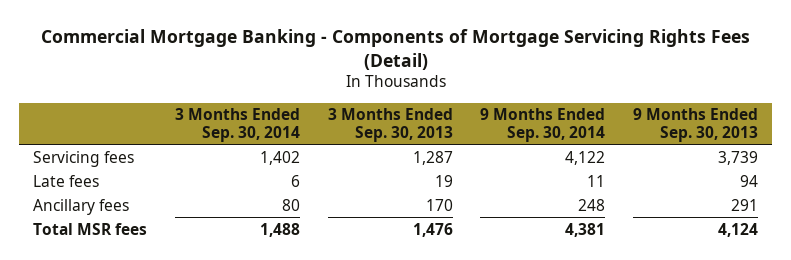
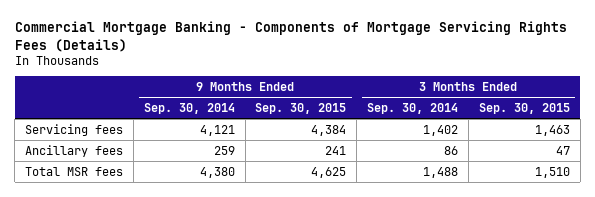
[40,29,750,70] Commercial Mortgage Banking - Components of Mortgage Servicing Rights Fees (Detail) -> [14,21,567,52] Commercial Mortgage Banking - Components of Mortgage Servicing Rights Fees (Details)
[327,108,453,142] 3 Months Ended Sep. 30, 2013 -> none
[633,108,759,142] 9 Months Ended Sep. 30, 2013 -> none
none -> [255,102,347,114] Sep. 30, 2015
none -> [478,102,570,114] Sep. 30, 2015
[33,174,100,187] Late fees -> none
[565,150,606,165] 4,122 -> [199,124,235,136] 4,121
[282,198,301,211] 80 -> [444,145,459,155] 86
[578,198,606,211] 248 -> [213,145,235,155] 259
[565,222,606,237] 4,381 -> [199,166,235,178] 4,380

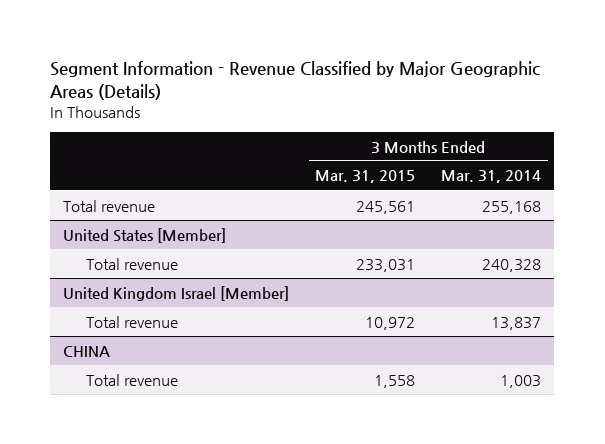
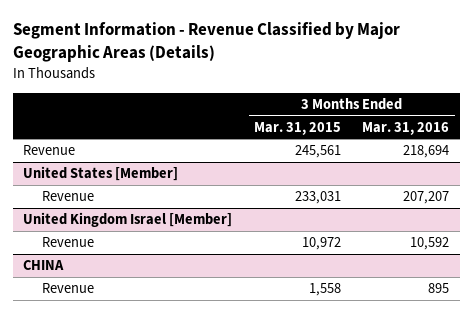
[441,170,542,184] Mar. 31, 2014 -> none
none -> [362,121,450,135] Mar. 31, 2016
[63,199,156,212] Total revenue -> [23,145,76,156] Revenue
[85,257,178,270] Total revenue -> [41,191,94,202] Revenue
[85,315,178,328] Total revenue -> [41,237,94,248] Revenue
[85,373,178,386] Total revenue -> [41,283,94,294] Revenue

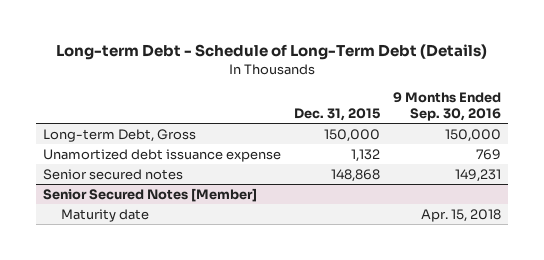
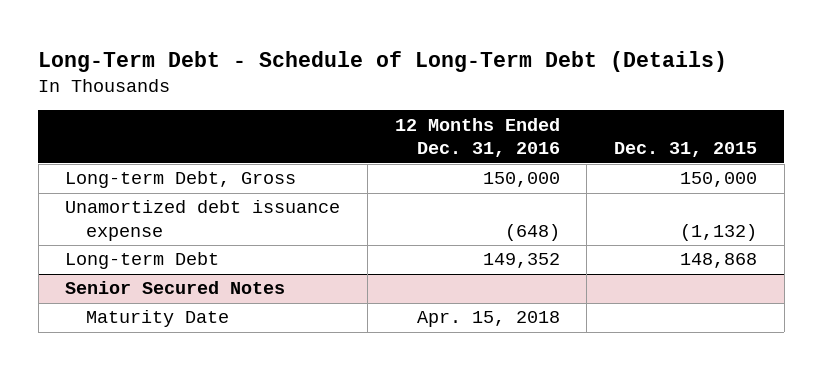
[55,44,487,61] Long-term Debt - Schedule of Long-Term Debt (Details) -> [38,50,728,72] Long-Term Debt - Schedule of Long-Term Debt (Details)
[392,92,501,122] 9 Months Ended Sep. 30, 2016 -> none
none -> [394,117,560,158] 12 Months Ended Dec. 31, 2016
[350,148,380,162] 1,132 -> [680,224,758,242] (1,132)
[42,168,183,180] Senior secured notes -> [65,252,220,270] Long-term Debt
[42,187,257,202] Senior Secured Notes [Member] -> [65,281,286,295] Senior Secured Notes
[60,208,149,222] Maturity date -> [86,310,230,328] Maturity Date

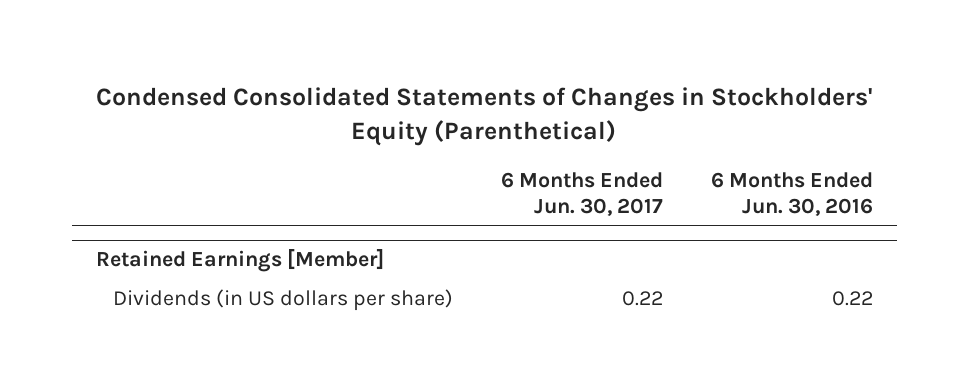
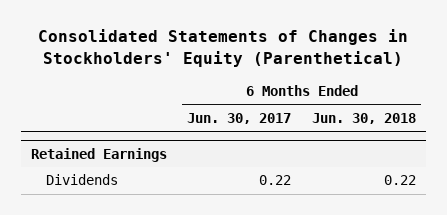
[96,87,873,146] Condensed Consolidated Statements of Changes in Stockholders' Equity (Parenthetical) -> [38,29,409,67] Consolidated Statements of Changes in Stockholders' Equity (Parenthetical)
[710,171,873,217] 6 Months Ended Jun. 30, 2016 -> none
none -> [311,112,416,124] Jun. 30, 2018
[95,249,384,273] Retained Earnings [Member] -> [30,147,167,162] Retained Earnings
[112,289,453,312] Dividends (in US dollars per share) -> [45,174,118,186] Dividends

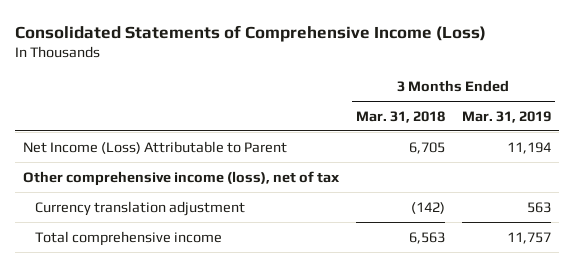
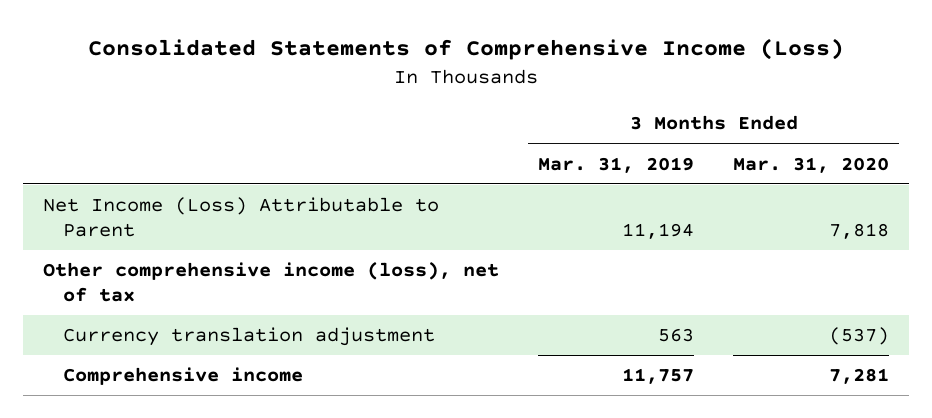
[356,110,446,123] Mar. 31, 2018 -> none
none -> [733,156,890,173] Mar. 31, 2020
[34,230,222,246] Total comprehensive income -> [63,367,304,386] Comprehensive income

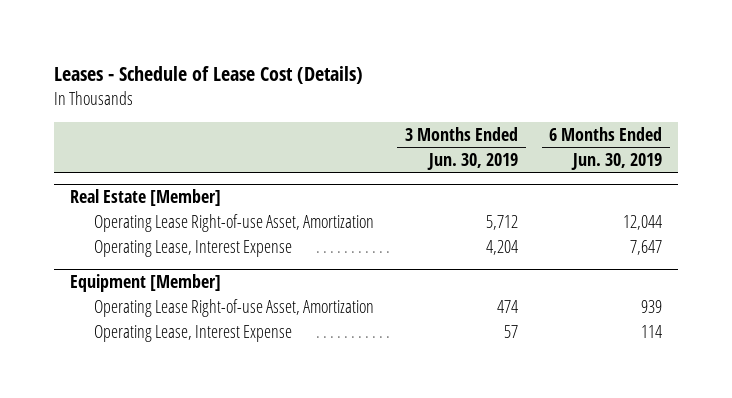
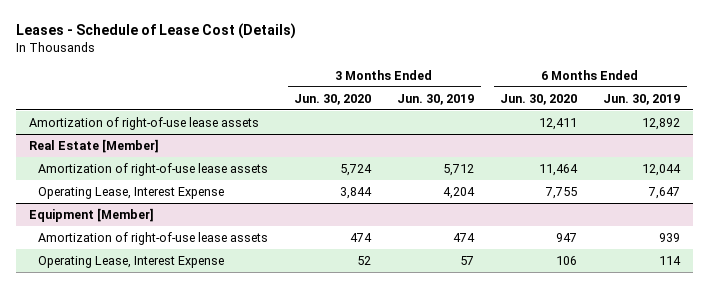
none -> [294,93,372,105] Jun. 30, 2020
none -> [500,93,578,105] Jun. 30, 2020
none -> [29,116,260,130] Amortization of right-of-use lease assets
[94,213,375,232] Operating Lease Right-of-use Asset, Amortization -> [38,162,269,176] Amortization of right-of-use lease assets
[94,298,375,317] Operating Lease Right-of-use Asset, Amortization -> [38,231,269,245] Amortization of right-of-use lease assets

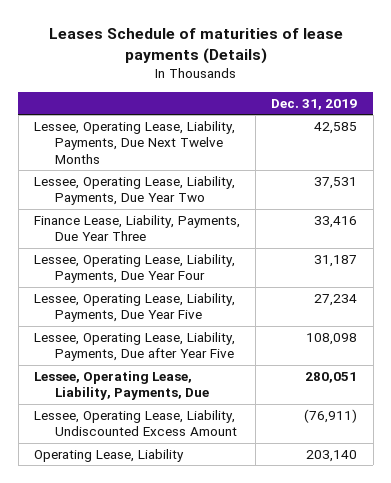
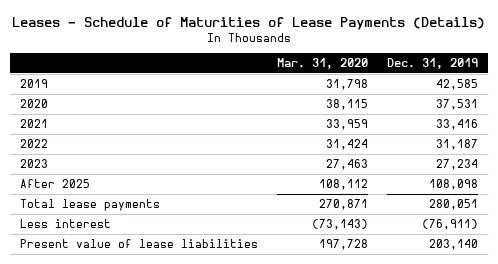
[48,28,343,65] Leases Schedule of maturities of lease payments (Details) -> [11,17,485,31] Leases - Schedule of Maturities of Lease Payments (Details)
none -> [276,58,368,70] Mar. 31, 2020
[33,120,235,164] Lessee, Operating Lease, Liability, Payments, Due Next Twelve Months -> [19,79,48,89] 2019
[33,175,235,206] Lessee, Operating Lease, Liability, Payments, Due Year Two -> [19,99,48,109] 2020
[33,214,240,242] Finance Lease, Liability, Payments, Due Year Three -> [19,119,48,129] 2021
[33,253,235,284] Lessee, Operating Lease, Liability, Payments, Due Year Four -> [19,139,48,149] 2022
[33,292,235,323] Lessee, Operating Lease, Liability, Payments, Due Year Five -> [19,159,48,169] 2023
[33,331,235,362] Lessee, Operating Lease, Liability, Payments, Due after Year Five -> [19,179,90,189] After 2025
[33,370,209,401] Lessee, Operating Lease, Liability, Payments, Due -> [19,199,160,212] Total lease payments
[33,409,237,437] Lessee, Operating Lease, Liability, Undiscounted Excess Amount -> [19,219,111,229] Less interest
[33,448,184,462] Operating Lease, Liability -> [19,239,258,249] Present value of lease liabilities

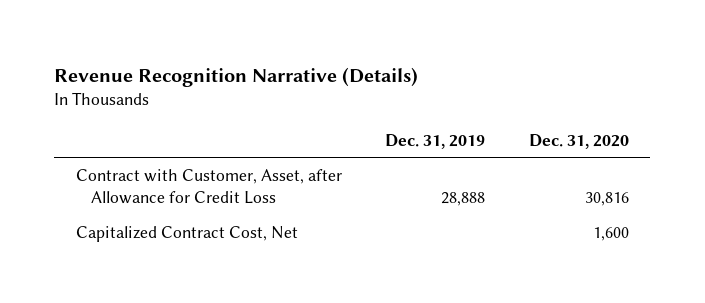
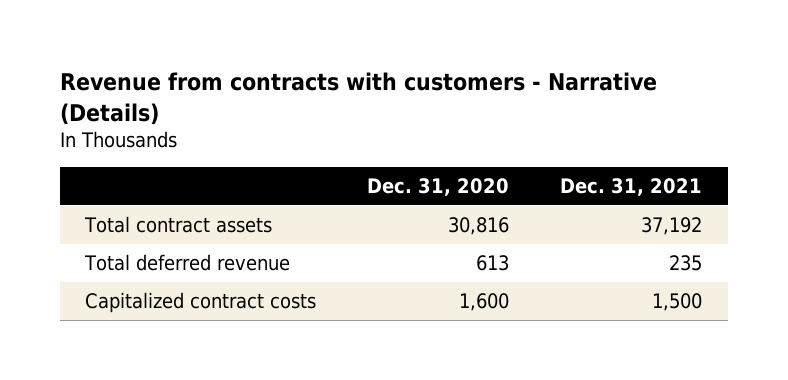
[54,66,419,87] Revenue Recognition Narrative (Details) -> [59,72,657,125] Revenue from contracts with customers - Narrative (Details)
[385,133,486,149] Dec. 31, 2019 -> none
none -> [560,177,703,196] Dec. 31, 2021
[76,168,343,205] Contract with Customer, Asset, after Allowance for Credit Loss -> [84,216,273,234] Total contract assets
none -> [84,254,291,272] Total deferred revenue
[76,225,299,242] Capitalized Contract Cost, Net -> [85,292,317,314] Capitalized contract costs

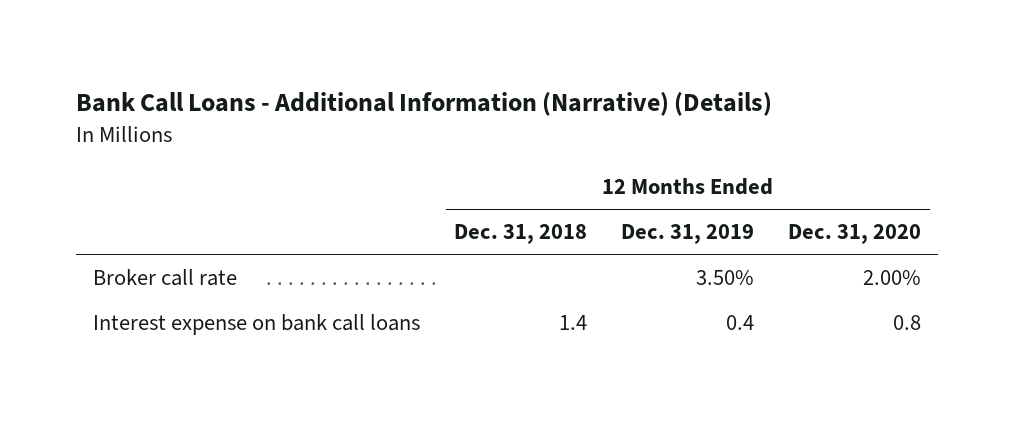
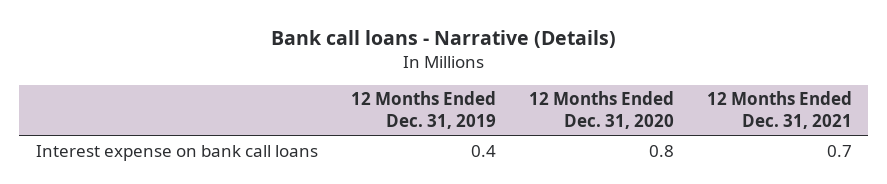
[76,92,773,117] Bank Call Loans - Additional Information (Narrative) (Details) -> [270,30,616,49] Bank call loans - Narrative (Details)
[454,224,588,245] Dec. 31, 2018 -> none
none -> [706,91,852,129] 12 Months Ended Dec. 31, 2021
[93,268,238,286] Broker call rate -> none

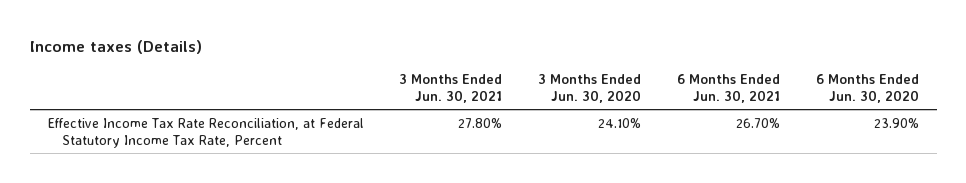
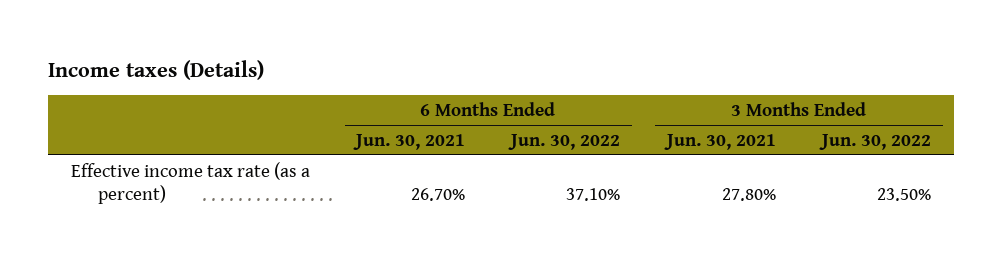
[538,73,642,104] 3 Months Ended Jun. 30, 2020 -> none
[815,73,919,104] 6 Months Ended Jun. 30, 2020 -> none
none -> [508,133,621,150] Jun. 30, 2022
none -> [819,133,932,150] Jun. 30, 2022
[47,117,364,149] Effective Income Tax Rate Reconciliation, at Federal Statutory Income Tax Rate, Percent -> [70,161,310,205] Effective income tax rate (as a percent)

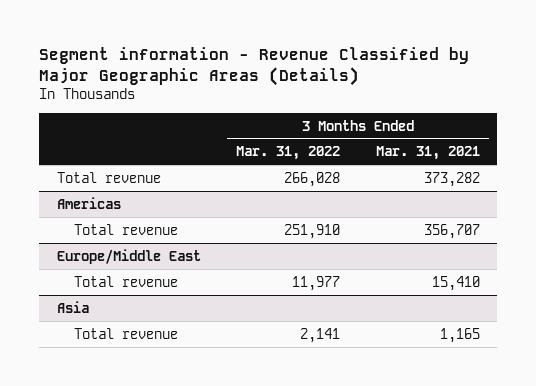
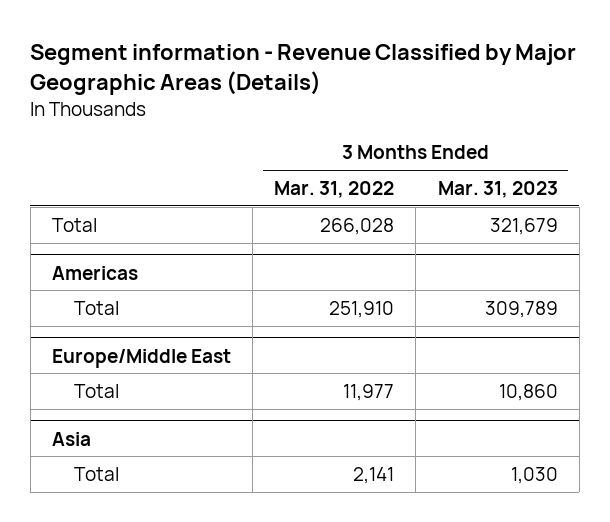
[375,146,480,161] Mar. 31, 2021 -> none
none -> [437,180,558,198] Mar. 31, 2023
[56,171,161,183] Total revenue -> [51,217,97,232] Total
[74,223,179,235] Total revenue -> [74,300,120,315] Total
[74,275,179,287] Total revenue -> [74,383,120,398] Total
[74,327,179,339] Total revenue -> [74,466,120,481] Total

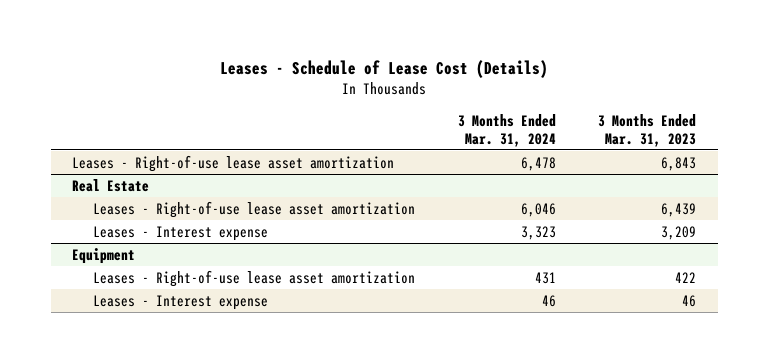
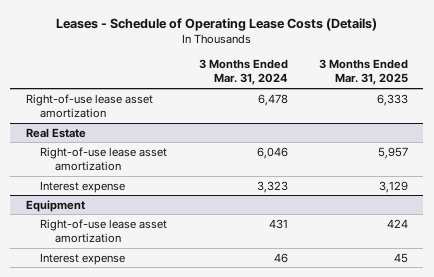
[220,60,549,79] Leases - Schedule of Lease Cost (Details) -> [55,17,377,31] Leases - Schedule of Operating Lease Costs (Details)
[598,114,697,147] 3 Months Ended Mar. 31, 2023 -> none
none -> [318,59,408,86] 3 Months Ended Mar. 31, 2025
[72,154,395,172] Leases - Right-of-use lease asset amortization -> [25,93,153,118] Right-of-use lease asset amortization
[93,200,416,218] Leases - Right-of-use lease asset amortization -> [40,146,168,171] Right-of-use lease asset amortization
[93,225,269,241] Leases - Interest expense -> [40,180,126,193] Interest expense
[93,269,416,287] Leases - Right-of-use lease asset amortization -> [40,218,168,243] Right-of-use lease asset amortization
[93,294,269,310] Leases - Interest expense -> [40,252,126,265] Interest expense

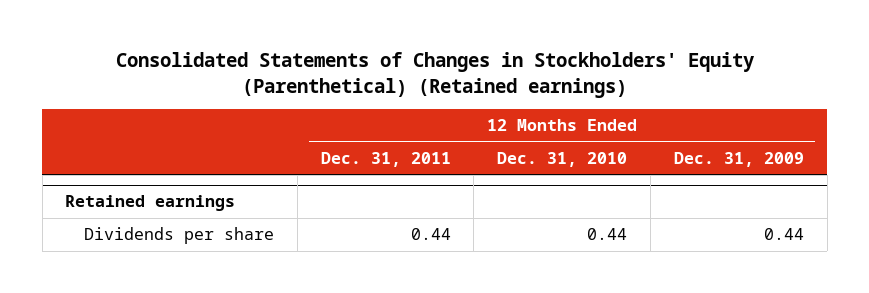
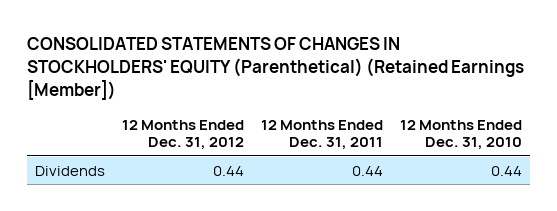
[115,52,755,98] Consolidated Statements of Changes in Stockholders' Equity (Parenthetical) (Retained earnings) -> [26,36,524,101] CONSOLIDATED STATEMENTS OF CHANGES IN STOCKHOLDERS' EQUITY (Parenthetical) (Retained Earnings [Member])
[673,151,804,167] Dec. 31, 2009 -> none
none -> [122,120,245,151] 12 Months Ended Dec. 31, 2012
[65,195,236,212] Retained earnings -> none
[83,227,274,245] Dividends per share -> [35,166,106,177] Dividends

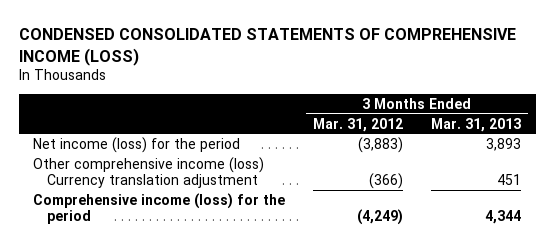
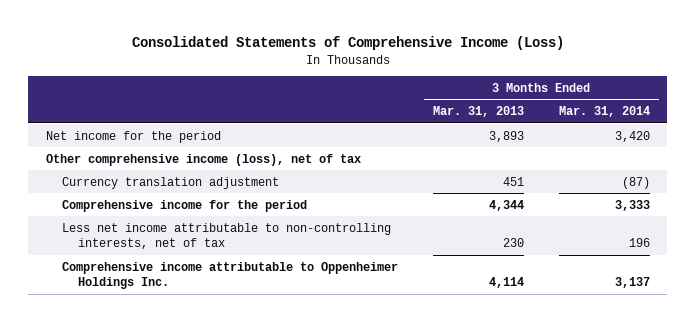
[18,28,516,66] CONDENSED CONSOLIDATED STATEMENTS OF COMPREHENSIVE INCOME (LOSS) -> [131,36,564,51] Consolidated Statements of Comprehensive Income (Loss)
[313,117,404,132] Mar. 31, 2012 -> none
none -> [558,106,650,118] Mar. 31, 2014
[33,136,241,153] Net income (loss) for the period -> [45,130,221,143] Net income for the period
none -> [45,153,361,166] Other comprehensive income (loss), net of tax
[33,156,265,189] Other comprehensive income (loss) Currency translation adjustment -> [61,176,279,189] Currency translation adjustment
[33,192,286,225] Comprehensive income (loss) for the period -> [61,199,307,212] Comprehensive income for the period
none -> [61,222,391,250] Less net income attributable to non-controlling interests, net of tax
none -> [61,261,398,290] Comprehensive income attributable to Oppenheimer Holdings Inc.

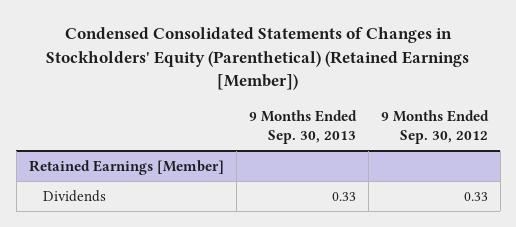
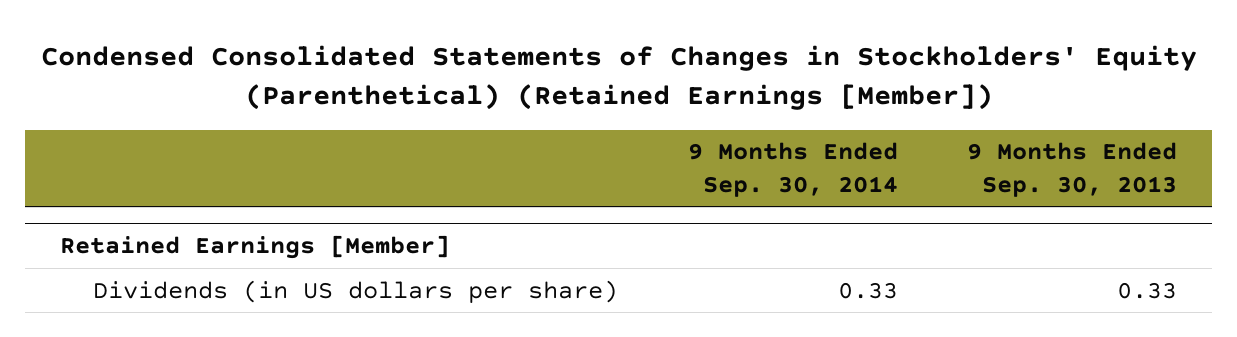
[380,109,489,144] 9 Months Ended Sep. 30, 2012 -> none
none -> [687,142,898,197] 9 Months Ended Sep. 30, 2014
[42,190,106,203] Dividends -> [93,279,619,303] Dividends (in US dollars per share)

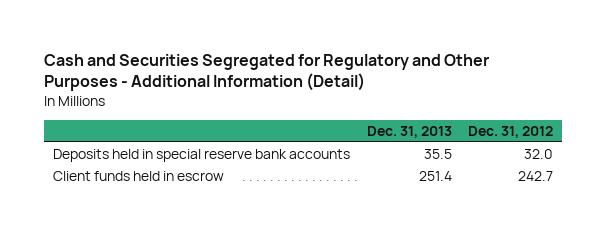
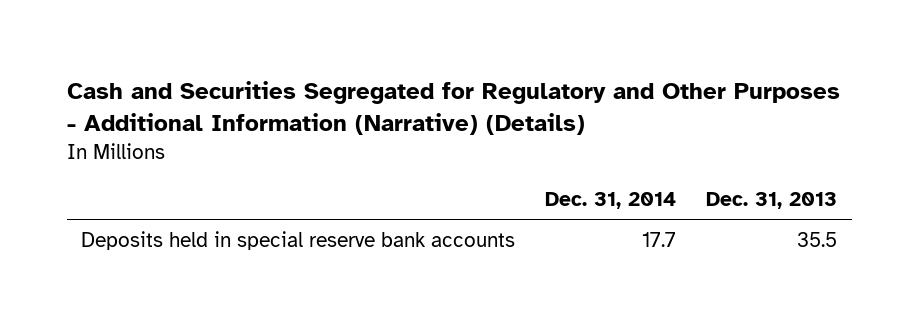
[44,53,490,92] Cash and Securities Segregated for Regulatory and Other Purposes - Additional Information (Detail) -> [66,80,840,135] Cash and Securities Segregated for Regulatory and Other Purposes - Additional Information (Narrative) (Details)
[468,126,554,139] Dec. 31, 2012 -> none
none -> [545,192,677,210] Dec. 31, 2014
[52,171,224,182] Client funds held in escrow -> none

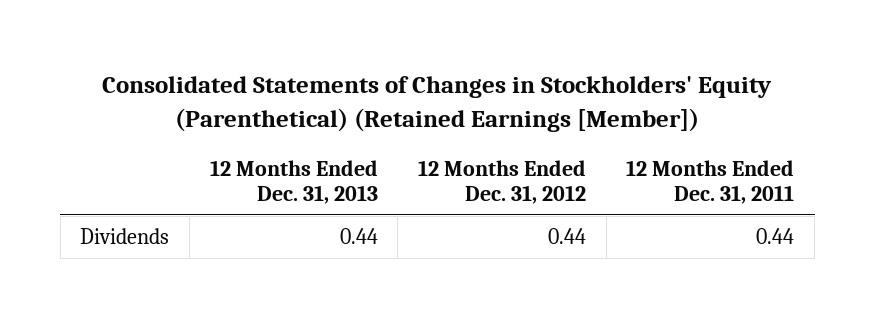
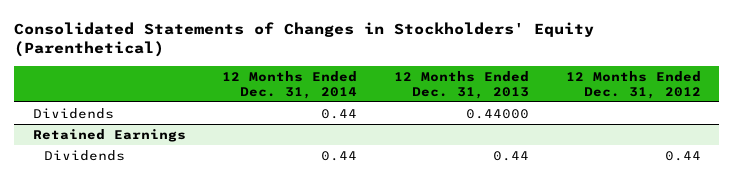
[102,76,773,132] Consolidated Statements of Changes in Stockholders' Equity (Parenthetical) (Retained Earnings [Member]) -> [14,21,595,58] Consolidated Statements of Changes in Stockholders' Equity (Parenthetical)
[626,159,795,204] 12 Months Ended Dec. 31, 2011 -> none
none -> [222,70,358,99] 12 Months Ended Dec. 31, 2014
none -> [32,107,114,119] Dividends
none -> [32,128,186,142] Retained Earnings

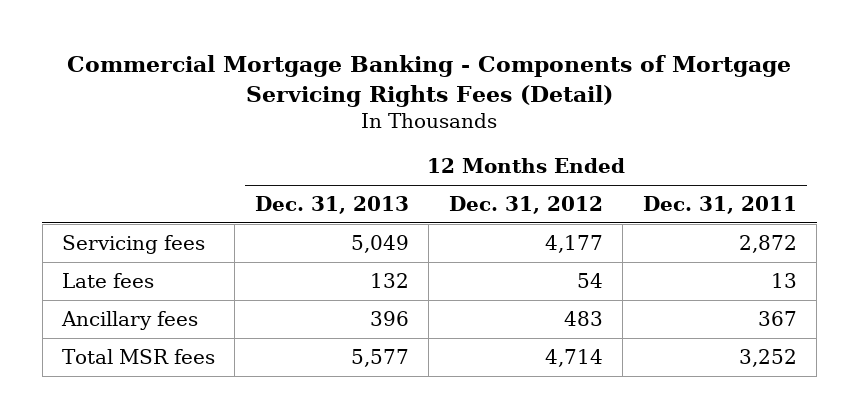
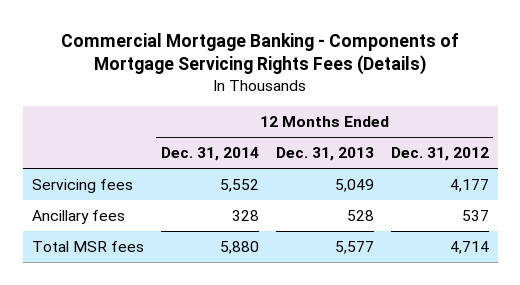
[67,55,792,108] Commercial Mortgage Banking - Components of Mortgage Servicing Rights Fees (Detail) -> [61,32,459,76] Commercial Mortgage Banking - Components of Mortgage Servicing Rights Fees (Details)
[642,196,797,215] Dec. 31, 2011 -> none
none -> [160,147,259,162] Dec. 31, 2014
[62,272,155,288] Late fees -> none
[369,310,409,326] 396 -> [346,209,374,221] 528
[563,310,603,326] 483 -> [461,209,489,221] 537

